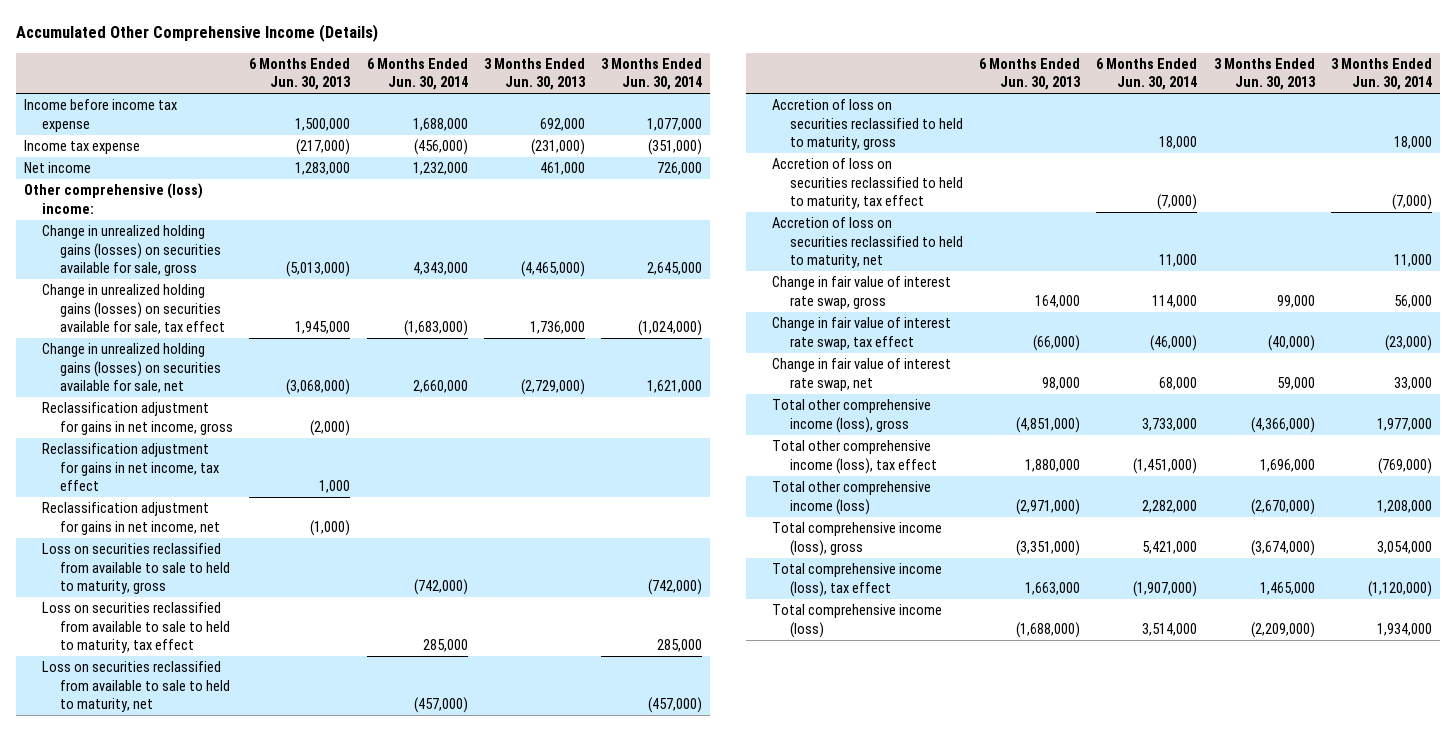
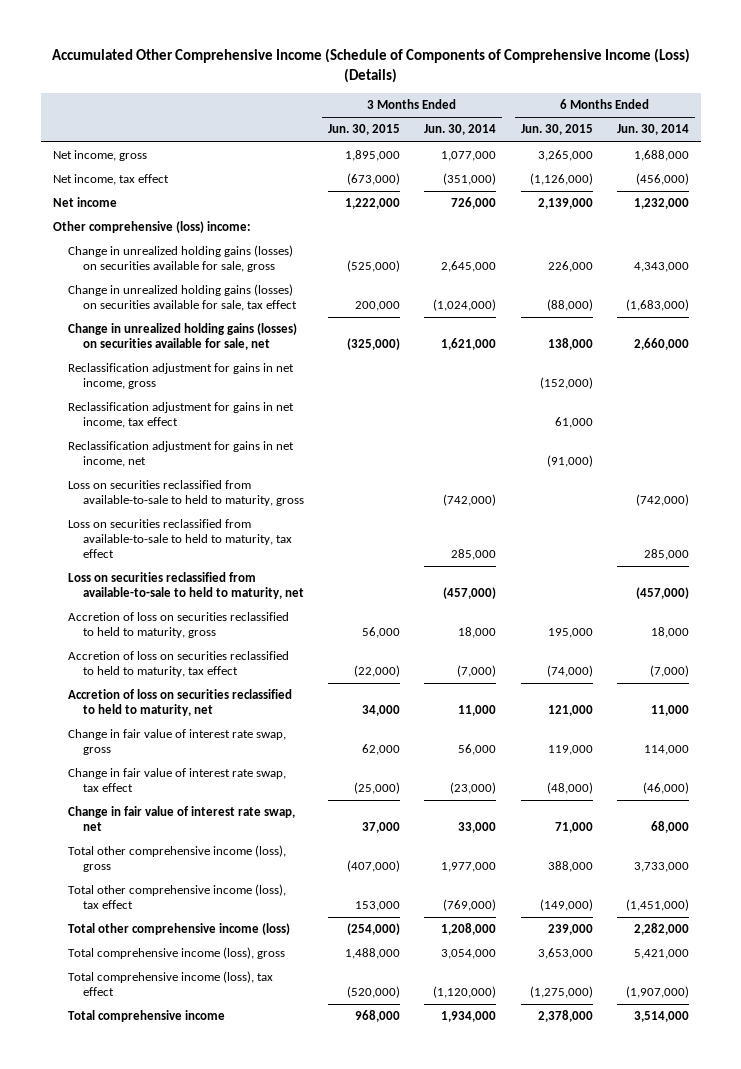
[16,24,379,43] Accumulated Other Comprehensive Income (Details) -> [51,48,690,84] Accumulated Other Comprehensive Income (Schedule of Components of Comprehensive Income (Loss) (Details)
[249,57,352,91] 6 Months Ended Jun. 30, 2013 -> none
[483,57,586,91] 3 Months Ended Jun. 30, 2013 -> none
none -> [328,124,401,136] Jun. 30, 2015
none -> [520,124,593,136] Jun. 30, 2015
[24,99,178,132] Income before income tax expense -> [52,150,147,162] Net income, gross
[24,140,141,155] Income tax expense -> [52,174,169,186] Net income, tax effect
[42,543,231,595] Loss on securities reclassified from available to sale to held to maturity, gross -> [67,480,305,507] Loss on securities reclassified from available-to-sale to held to maturity, gross
[42,602,231,654] Loss on securities reclassified from available to sale to held to maturity, tax effect -> [67,519,293,558] Loss on securities reclassified from available-to-sale to held to maturity, tax effect
[42,661,231,713] Loss on securities reclassified from available to sale to held to maturity, net -> [67,572,305,600] Loss on securities reclassified from available-to-sale to held to maturity, net
[771,604,942,638] Total comprehensive income (loss) -> [67,1010,225,1023] Total comprehensive income

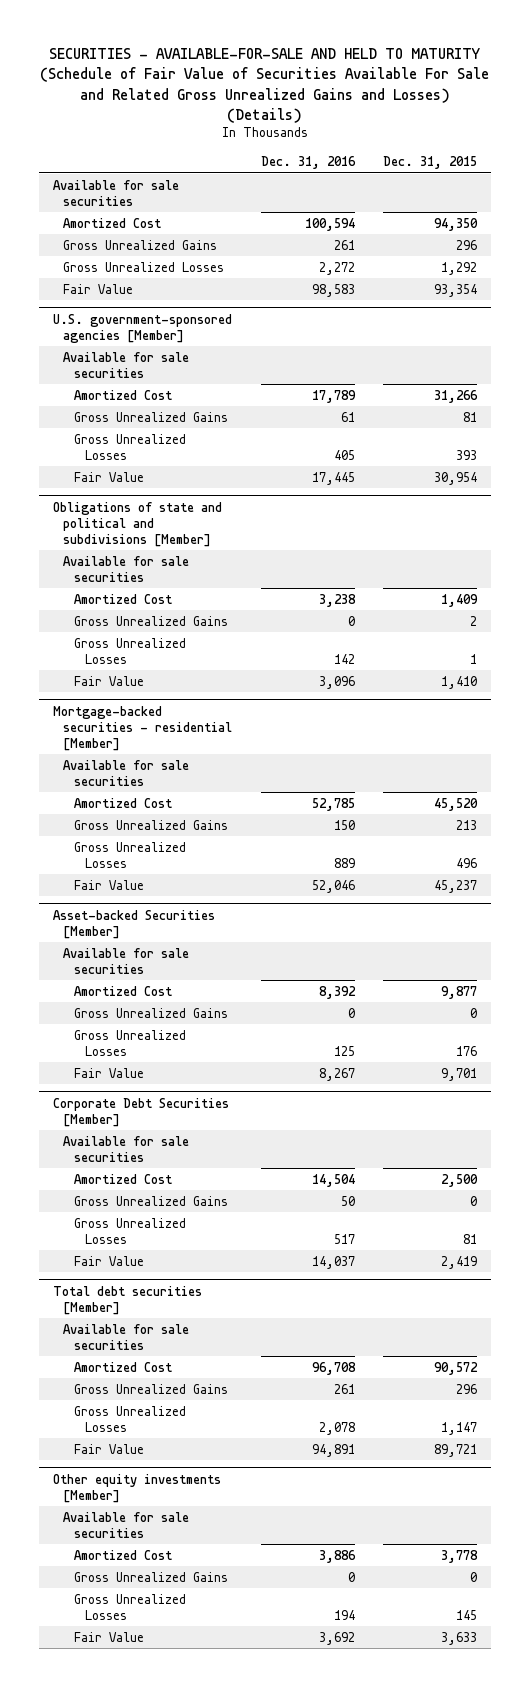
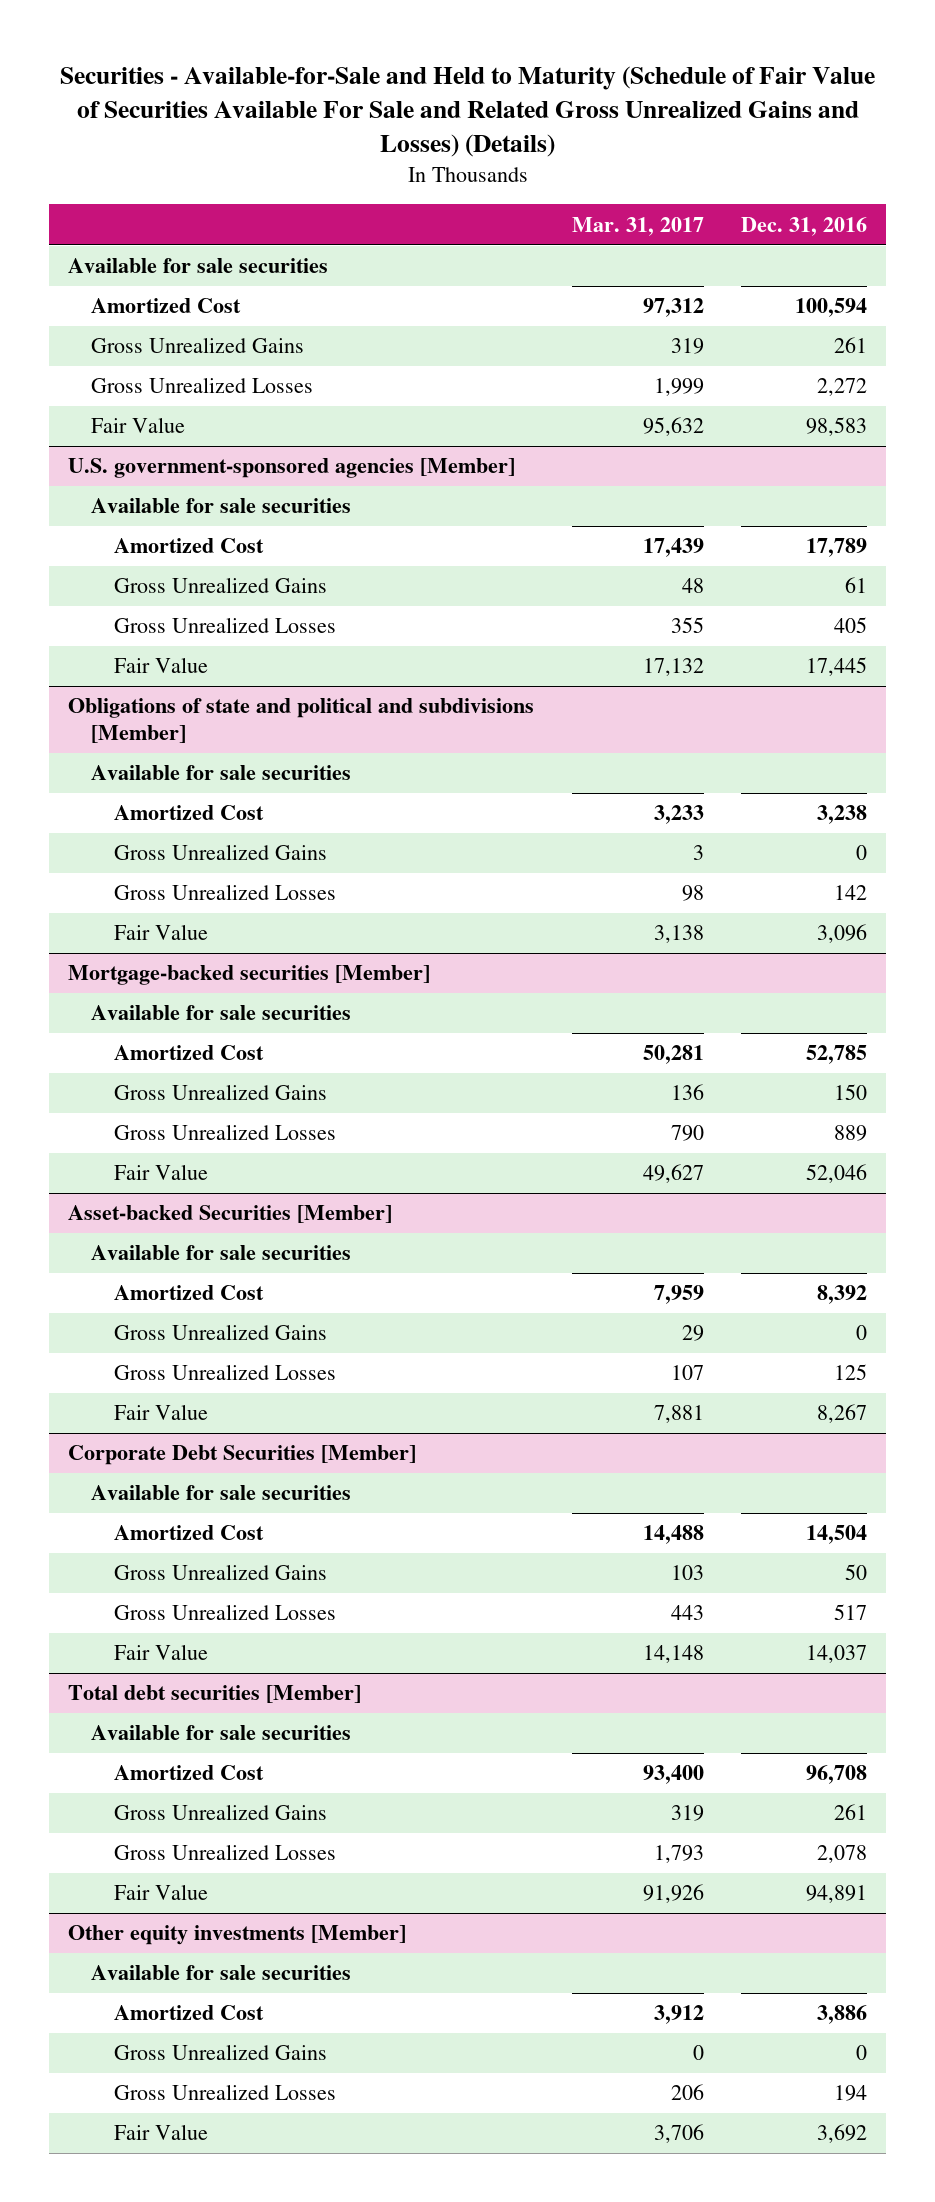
[39,47,489,123] SECURITIES - AVAILABLE-FOR-SALE AND HELD TO MATURITY (Schedule of Fair Value of Securities Available For Sale and Related Gross Unrealized Gains and Losses) (Details) -> [59,65,875,158] Securities - Available-for-Sale and Held to Maturity (Schedule of Fair Value of Securities Available For Sale and Related Gross Unrealized Gains and Losses) (Details)
[383,156,478,170] Dec. 31, 2015 -> none
none -> [571,216,704,236] Mar. 31, 2017
[52,705,233,751] Mortgage-backed securities - residential [Member] -> [68,965,431,986] Mortgage-backed securities [Member]

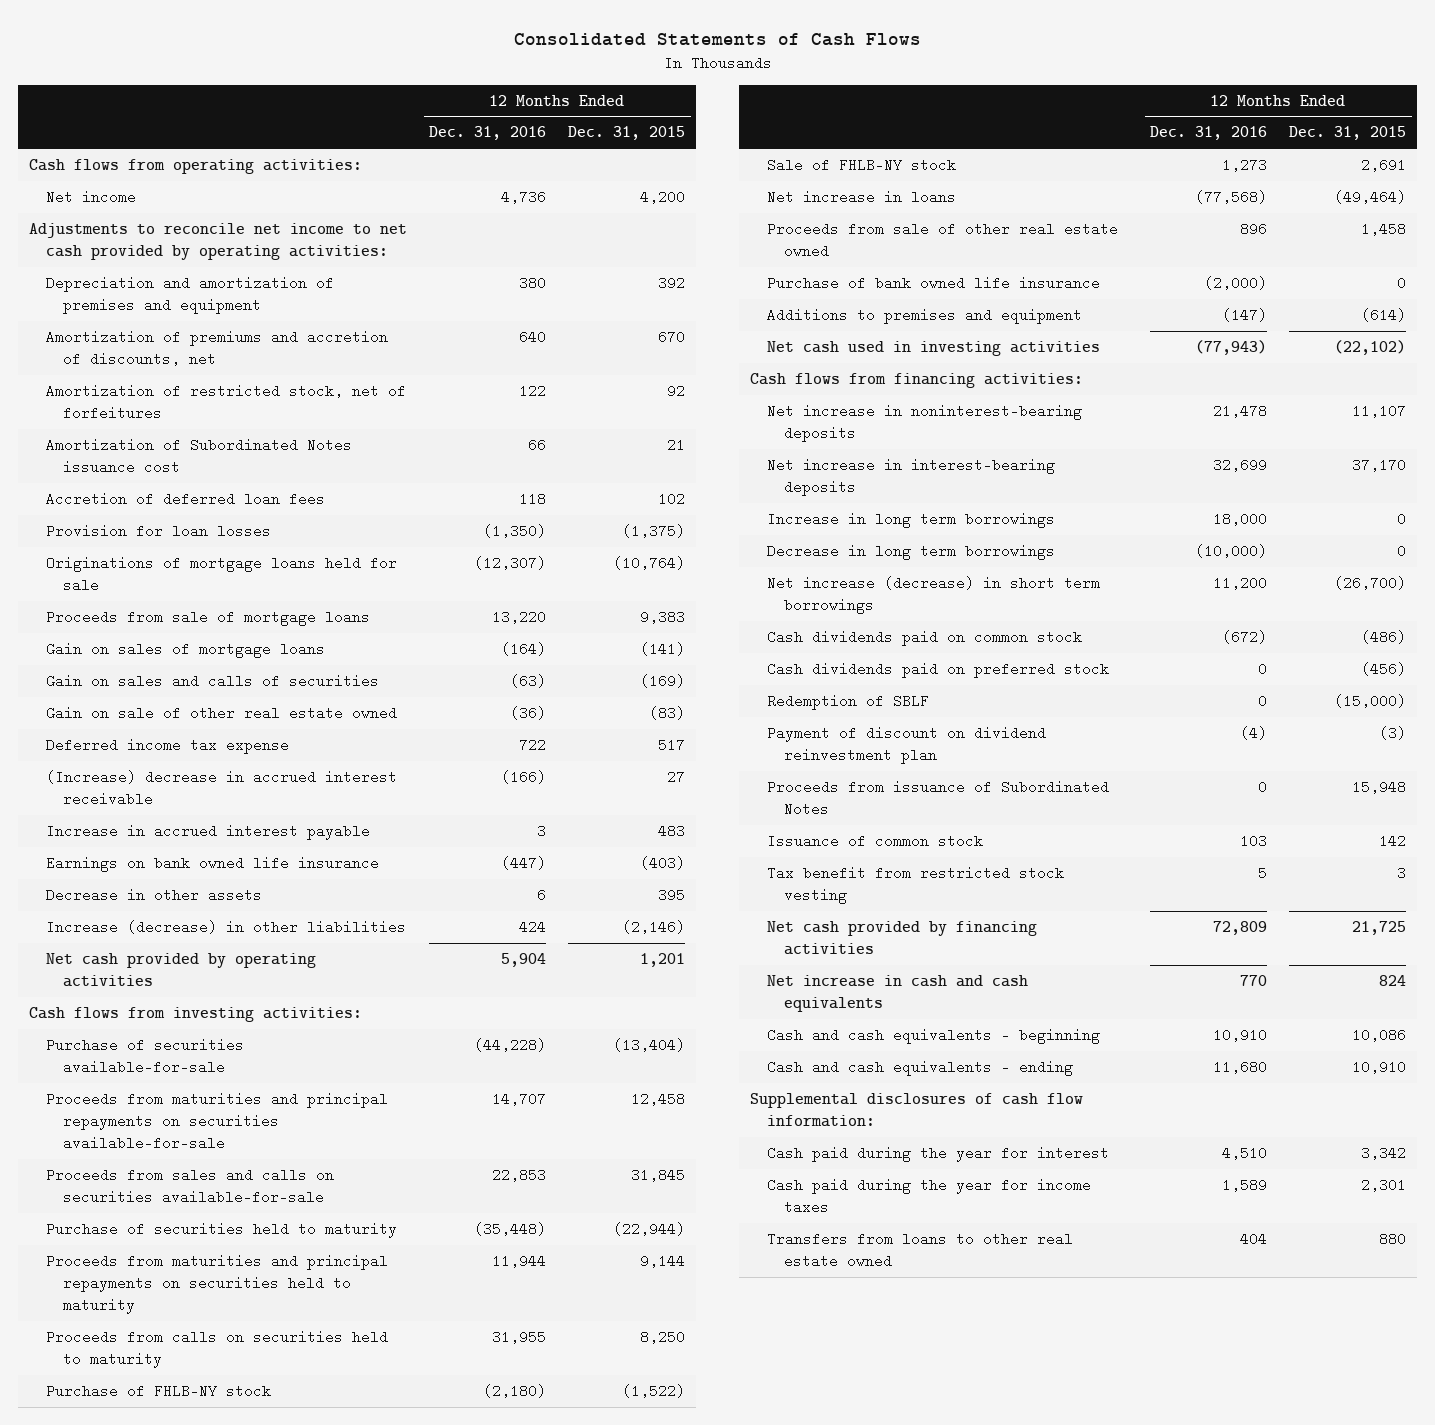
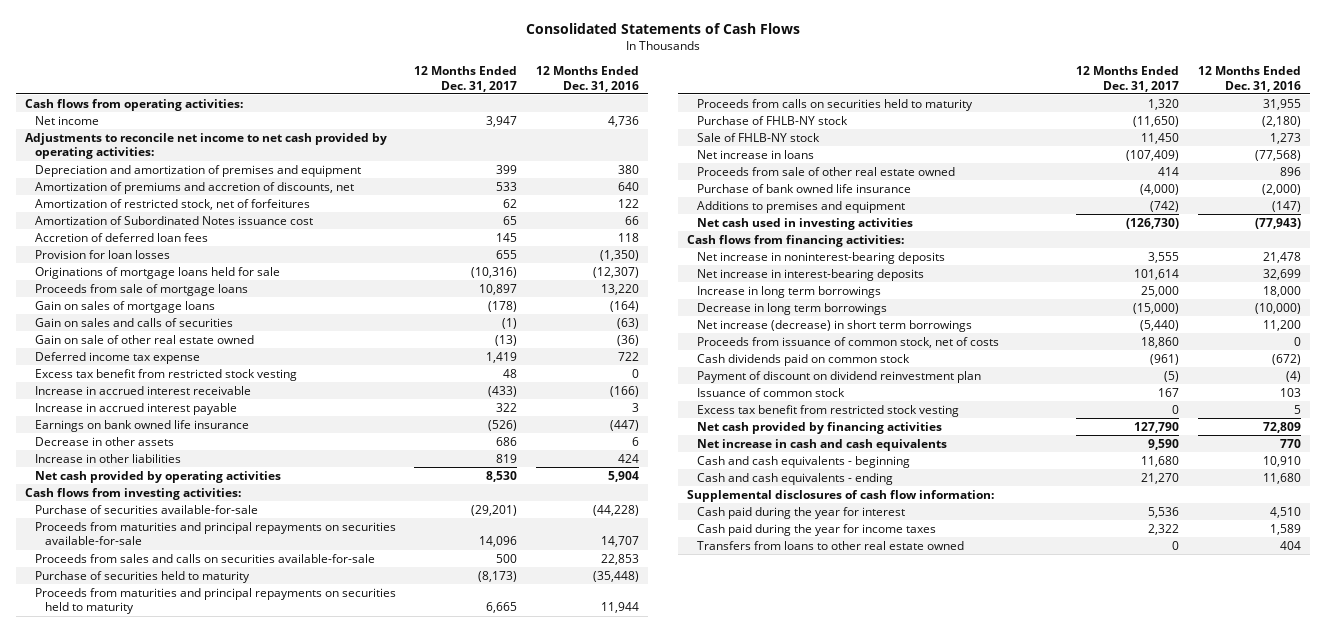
[568,126,686,141] Dec. 31, 2015 -> none
none -> [414,66,518,92] 12 Months Ended Dec. 31, 2017
none -> [34,368,297,381] Excess tax benefit from restricted stock vesting
[46,770,398,807] (Increase) decrease in accrued interest receivable -> [34,385,251,395] Increase in accrued interest receivable
[46,920,407,935] Increase (decrease) in other liabilities -> [34,453,181,463] Increase in other liabilities
none -> [696,336,999,348] Proceeds from issuance of common stock, net of costs
[766,662,1109,679] Cash dividends paid on preferred stock -> none
[766,694,929,711] Redemption of SBLF -> none
[766,780,1109,817] Proceeds from issuance of Subordinated Notes -> none
[766,866,1064,905] Tax benefit from restricted stock vesting -> [696,404,959,417] Excess tax benefit from restricted stock vesting

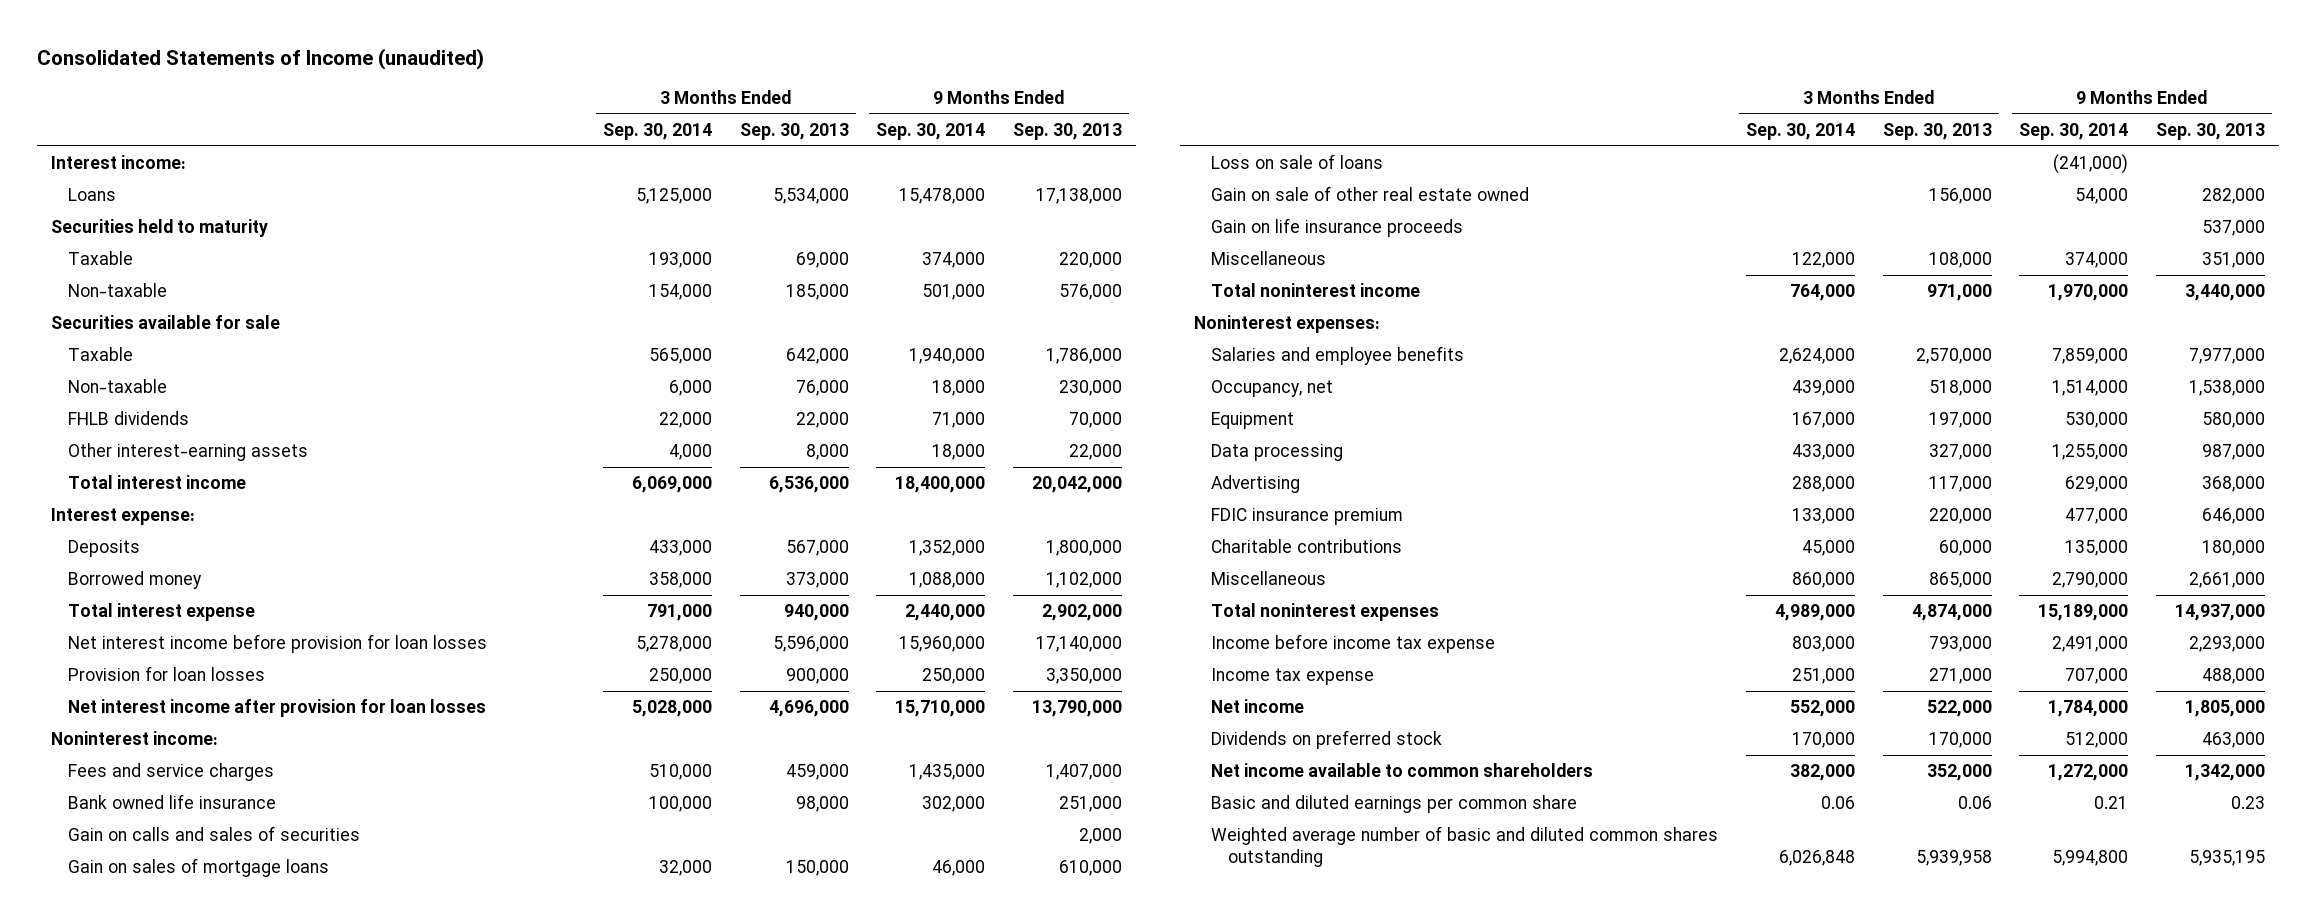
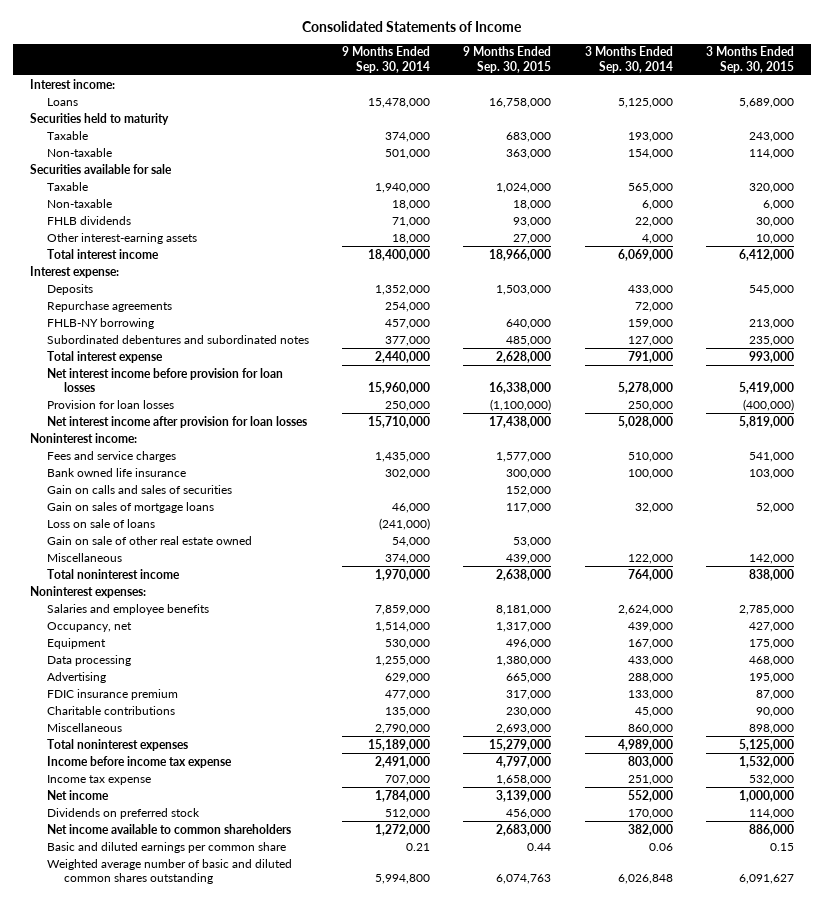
[37,47,485,70] Consolidated Statements of Income (unaudited) -> [301,20,522,32] Consolidated Statements of Income
[739,123,849,141] Sep. 30, 2013 -> none
[1013,123,1123,141] Sep. 30, 2013 -> none
none -> [463,46,552,73] 9 Months Ended Sep. 30, 2015
none -> [706,46,795,73] 3 Months Ended Sep. 30, 2015
[68,571,203,590] Borrowed money -> none
none -> [46,300,172,312] Repurchase agreements
none -> [46,317,154,329] FHLB-NY borrowing
none -> [46,334,309,344] Subordinated debentures and subordinated notes
[1211,218,1464,238] Gain on life insurance proceeds -> none

